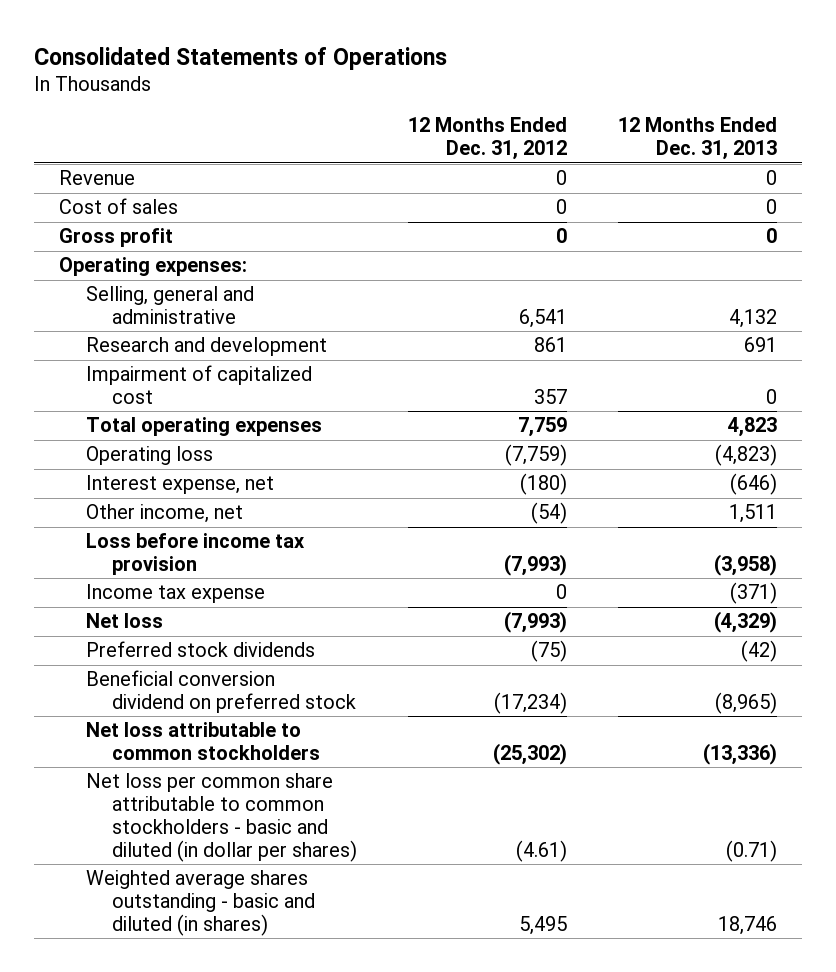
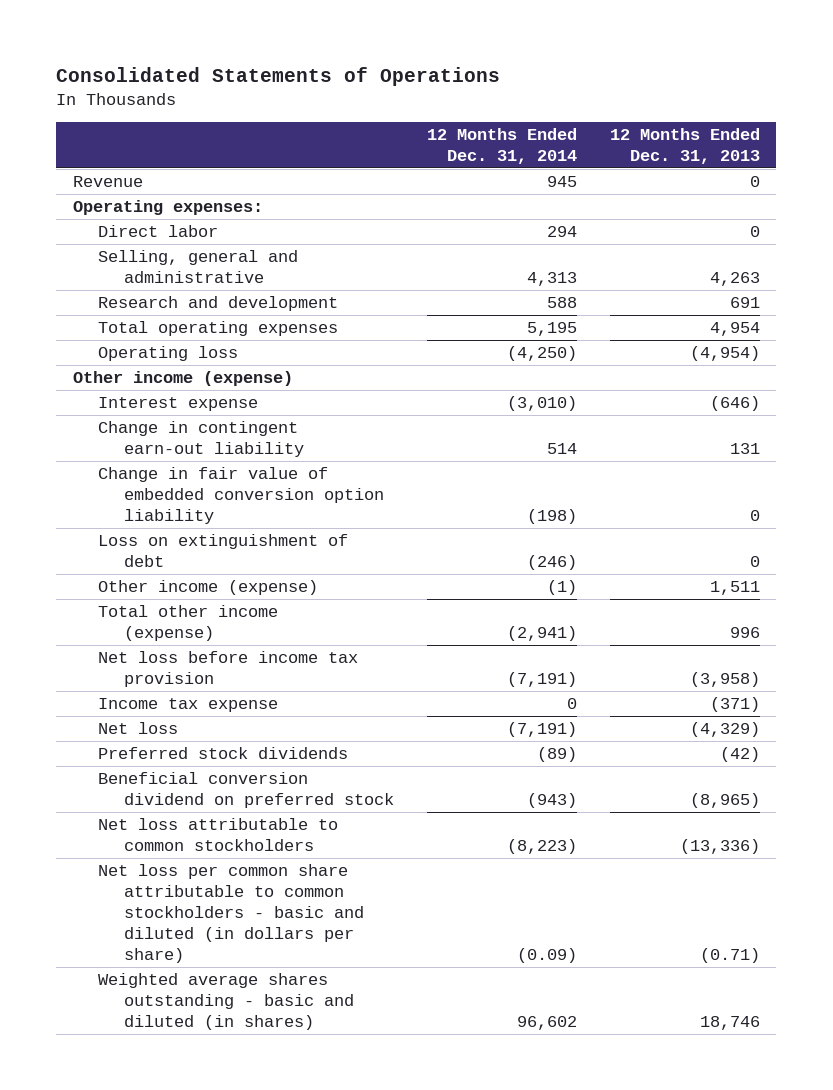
[407,117,567,161] 12 Months Ended Dec. 31, 2012 -> none
none -> [426,127,577,164] 12 Months Ended Dec. 31, 2014
[59,198,179,215] Cost of sales -> none
[59,228,174,248] Gross profit -> none
none -> [98,225,219,238] Direct labor
[728,309,777,329] 4,132 -> [709,272,760,287] 4,263
[85,365,312,405] Impairment of capitalized cost -> none
[727,417,777,438] 4,823 -> [709,322,760,337] 4,954
[714,444,777,467] (4,823) -> [689,346,760,362] (4,954)
none -> [72,371,293,387] Other income (expense)
[85,475,274,495] Interest expense, net -> [98,397,259,412] Interest expense
none -> [98,421,305,458] Change in contingent earn-out liability
none -> [98,467,385,525] Change in fair value of embedded conversion option liability
none -> [98,534,349,568] Loss on extinguishment of debt
[85,504,243,524] Other income, net -> [98,580,319,596] Other income (expense)
none -> [98,605,279,642] Total other income (expense)
[85,533,305,576] Loss before income tax provision -> [98,651,359,688] Net loss before income tax provision
[85,773,357,862] Net loss per common share attributable to common stockholders - basic and diluted (in dollar per shares) -> [98,864,365,964] Net loss per common share attributable to common stockholders - basic and diluted (in dollars per share)

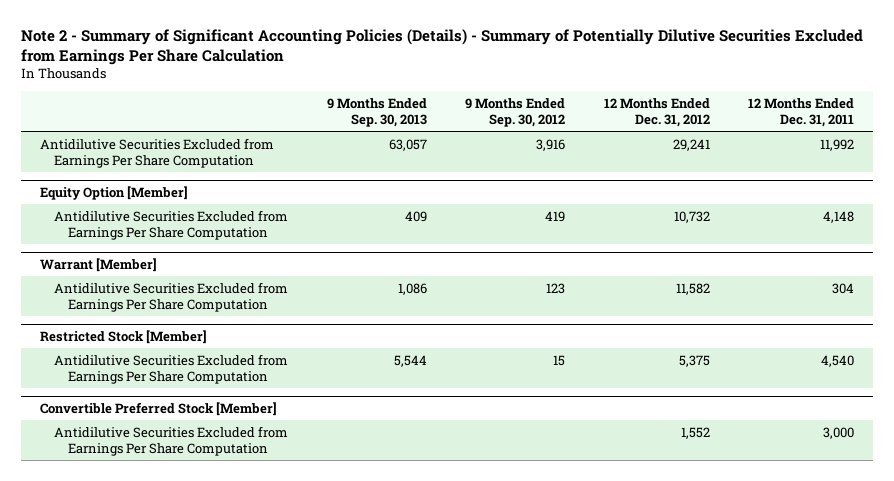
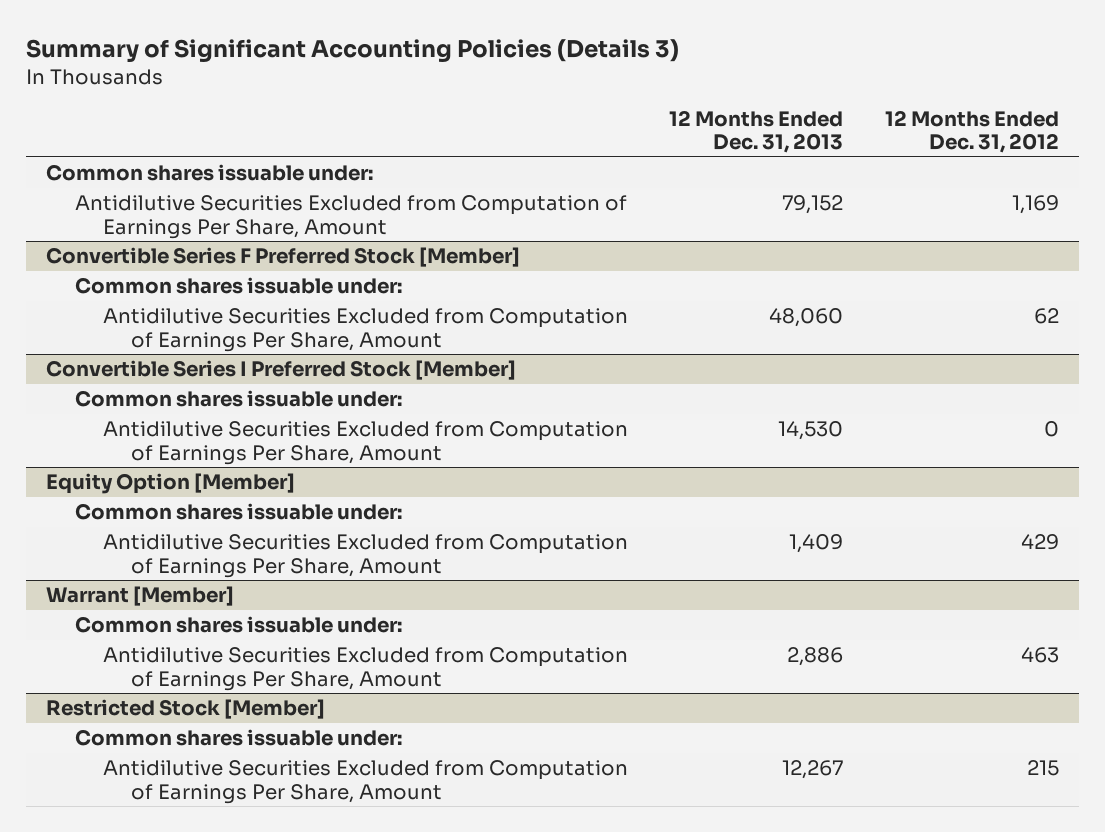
[20,28,863,65] Note 2 - Summary of Significant Accounting Policies (Details) - Summary of Potentially Dilutive Securities Excluded from Earnings Per Share Calculation -> [25,38,679,63] Summary of Significant Accounting Policies (Details 3)
[326,97,427,127] 9 Months Ended Sep. 30, 2013 -> none
[465,97,566,127] 9 Months Ended Sep. 30, 2012 -> none
[748,97,855,127] 12 Months Ended Dec. 31, 2011 -> none
none -> [669,109,844,154] 12 Months Ended Dec. 31, 2013
none -> [46,164,374,182] Common shares issuable under:
[39,137,274,168] Antidilutive Securities Excluded from Earnings Per Share Computation -> [74,195,627,239] Antidilutive Securities Excluded from Computation of Earnings Per Share, Amount
[672,138,710,151] 29,241 -> [1011,195,1059,215] 1,169
none -> [46,247,521,268] Convertible Series F Preferred Stock [Member]
none -> [74,277,402,295] Common shares issuable under:
none -> [103,308,629,352] Antidilutive Securities Excluded from Computation of Earnings Per Share, Amount
none -> [46,360,517,381] Convertible Series I Preferred Stock [Member]
none -> [74,390,402,408] Common shares issuable under:
none -> [103,421,629,465] Antidilutive Securities Excluded from Computation of Earnings Per Share, Amount
none -> [74,503,402,521] Common shares issuable under:
[54,209,289,240] Antidilutive Securities Excluded from Earnings Per Share Computation -> [103,534,629,578] Antidilutive Securities Excluded from Computation of Earnings Per Share, Amount
[673,210,710,223] 10,732 -> [1020,534,1059,551] 429
none -> [74,616,402,634] Common shares issuable under:
[54,281,289,312] Antidilutive Securities Excluded from Earnings Per Share Computation -> [103,647,629,691] Antidilutive Securities Excluded from Computation of Earnings Per Share, Amount
[675,282,710,295] 11,582 -> [1020,647,1059,664] 463
[39,401,277,416] Convertible Preferred Stock [Member] -> none
[54,425,289,456] Antidilutive Securities Excluded from Earnings Per Share Computation -> none
none -> [74,729,402,747] Common shares issuable under:
[54,353,289,384] Antidilutive Securities Excluded from Earnings Per Share Computation -> [103,760,629,804] Antidilutive Securities Excluded from Computation of Earnings Per Share, Amount
[678,354,710,367] 5,375 -> [1026,760,1059,777] 215

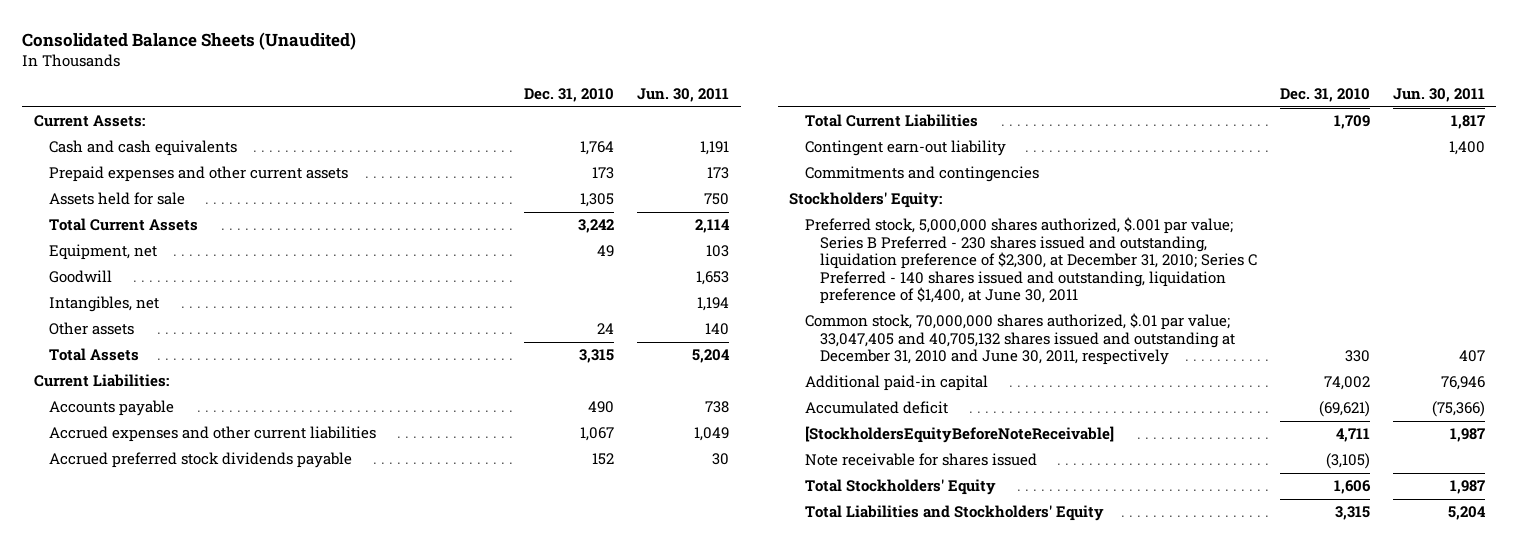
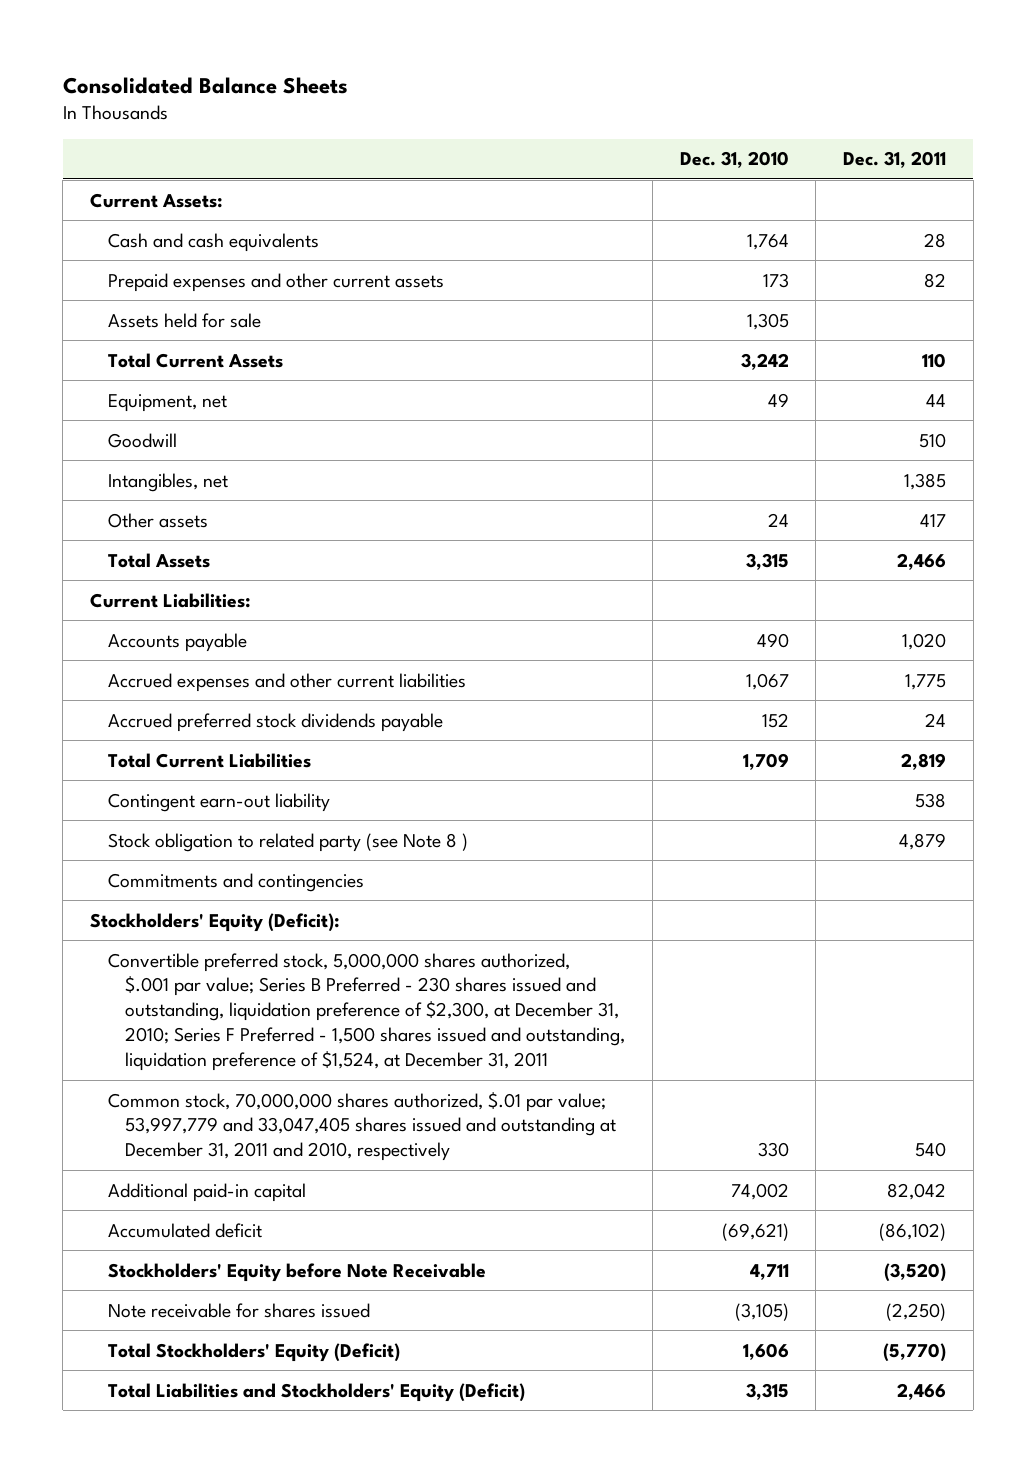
[22,31,357,50] Consolidated Balance Sheets (Unaudited) -> [62,76,348,94] Consolidated Balance Sheets
[637,88,730,103] Jun. 30, 2011 -> none
none -> [843,151,947,169] Dec. 31, 2011
none -> [107,832,468,852] Stock obligation to related party (see Note 8 )
[789,192,943,209] Stockholders' Equity: -> [90,912,341,932] Stockholders' Equity (Deficit):
[804,217,1258,305] Preferred stock, 5,000,000 shares authorized, $.001 par value; Series B Preferred - 230 shares issued and outstanding, liquidation preference of $2,300, at December 31, 2010; Series C Preferred - 140 shares issued and outstanding, liquidation preference of $1,400, at June 30, 2011 -> [107,952,625,1071] Convertible preferred stock, 5,000,000 shares authorized, $.001 par value; Series B Preferred - 230 shares issued and outstanding, liquidation preference of $2,300, at December 31, 2010; Series F Preferred - 1,500 shares issued and outstanding, liquidation preference of $1,524, at December 31, 2011
[804,313,1236,366] Common stock, 70,000,000 shares authorized, $.01 par value; 33,047,405 and 40,705,132 shares issued and outstanding at December 31, 2010 and June 30, 2011, respectively -> [107,1091,616,1162] Common stock, 70,000,000 shares authorized, $.01 par value; 53,997,779 and 33,047,405 shares issued and outstanding at December 31, 2011 and 2010, respectively
[804,426,1114,444] [StockholdersEquityBeforeNoteReceivable] -> [107,1262,486,1282] Stockholders' Equity before Note Receivable
[804,479,996,496] Total Stockholders' Equity -> [107,1342,400,1362] Total Stockholders' Equity (Deficit)
[804,505,1104,522] Total Liabilities and Stockholders' Equity -> [107,1382,525,1402] Total Liabilities and Stockholders' Equity (Deficit)

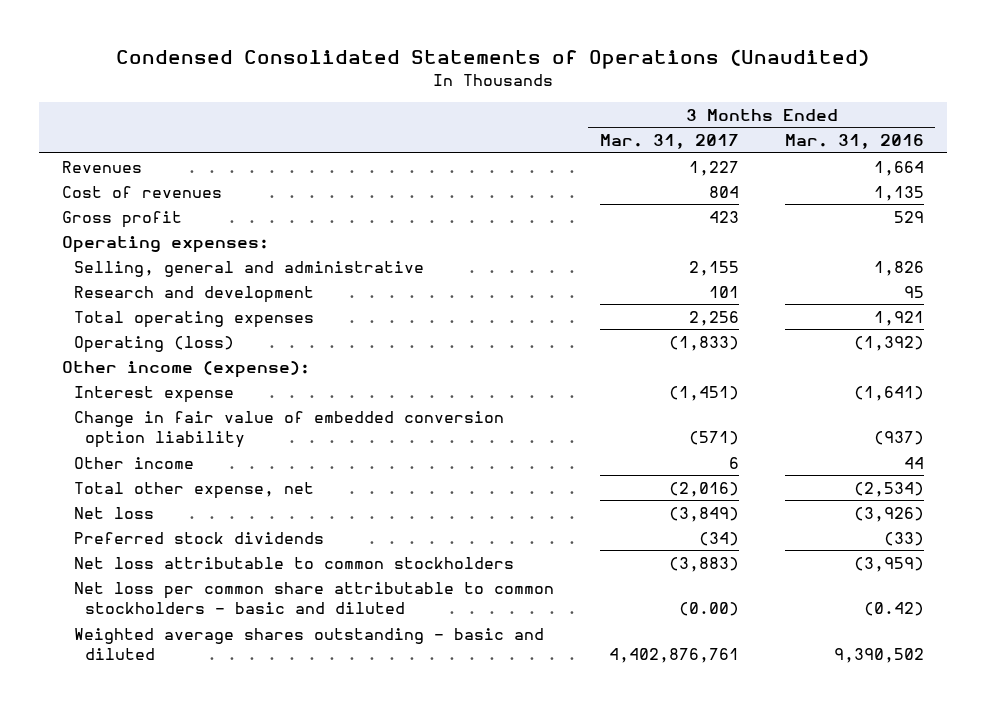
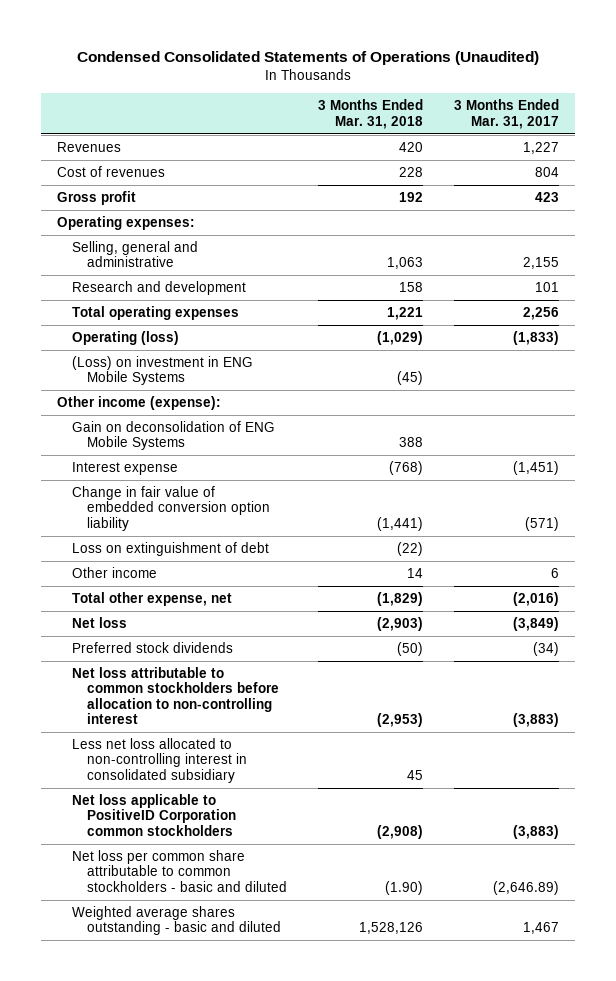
[784,134,924,150] Mar. 31, 2016 -> none
none -> [317,99,423,129] 3 Months Ended Mar. 31, 2018
none -> [71,355,253,386] (Loss) on investment in ENG Mobile Systems
none -> [71,420,275,451] Gain on deconsolidation of ENG Mobile Systems
none -> [71,541,269,556] Loss on extinguishment of debt
[73,556,514,569] Net loss attributable to common stockholders -> [71,666,279,725] Net loss attributable to common stockholders before allocation to non-controlling interest
none -> [71,737,247,783] Less net loss allocated to non-controlling interest in consolidated subsidiary
none -> [71,793,236,836] Net loss applicable to PositiveID Corporation common stockholders
[678,602,739,617] (0.00) -> [493,880,560,895] (2,646.89)
[608,648,739,664] 4,402,876,761 -> [523,922,560,935] 1,467

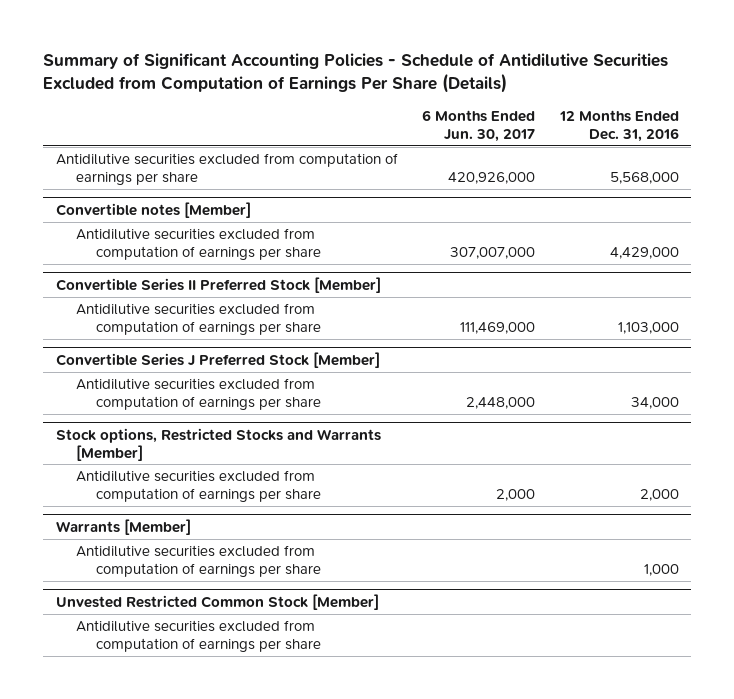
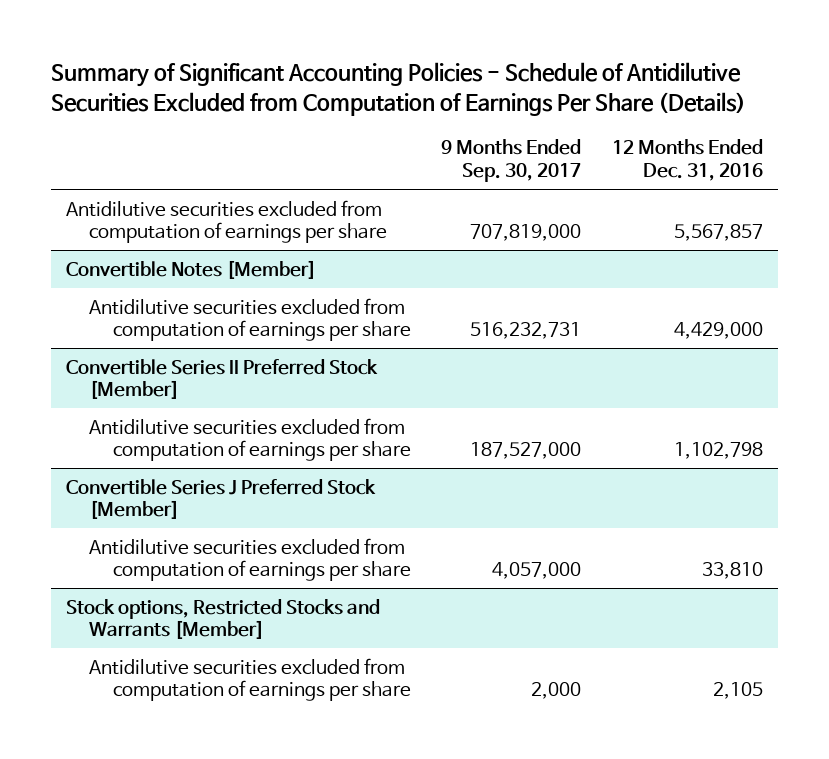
[422,110,536,142] 6 Months Ended Jun. 30, 2017 -> none
none -> [441,139,582,183] 9 Months Ended Sep. 30, 2017
[609,171,679,184] 5,568,000 -> [673,224,763,242] 5,567,857
[55,201,251,218] Convertible notes [Member] -> [66,259,317,279] Convertible Notes [Member]
[617,321,679,334] 1,103,000 -> [673,442,763,460] 1,102,798
[630,396,679,409] 34,000 -> [701,562,763,580] 33,810
[55,518,191,535] Warrants [Member] -> none
[75,544,322,577] Antidilutive securities excluded from computation of earnings per share -> none
[55,593,379,610] Unvested Restricted Common Stock [Member] -> none
[75,619,322,652] Antidilutive securities excluded from computation of earnings per share -> none
[639,488,679,501] 2,000 -> [712,682,763,700] 2,105

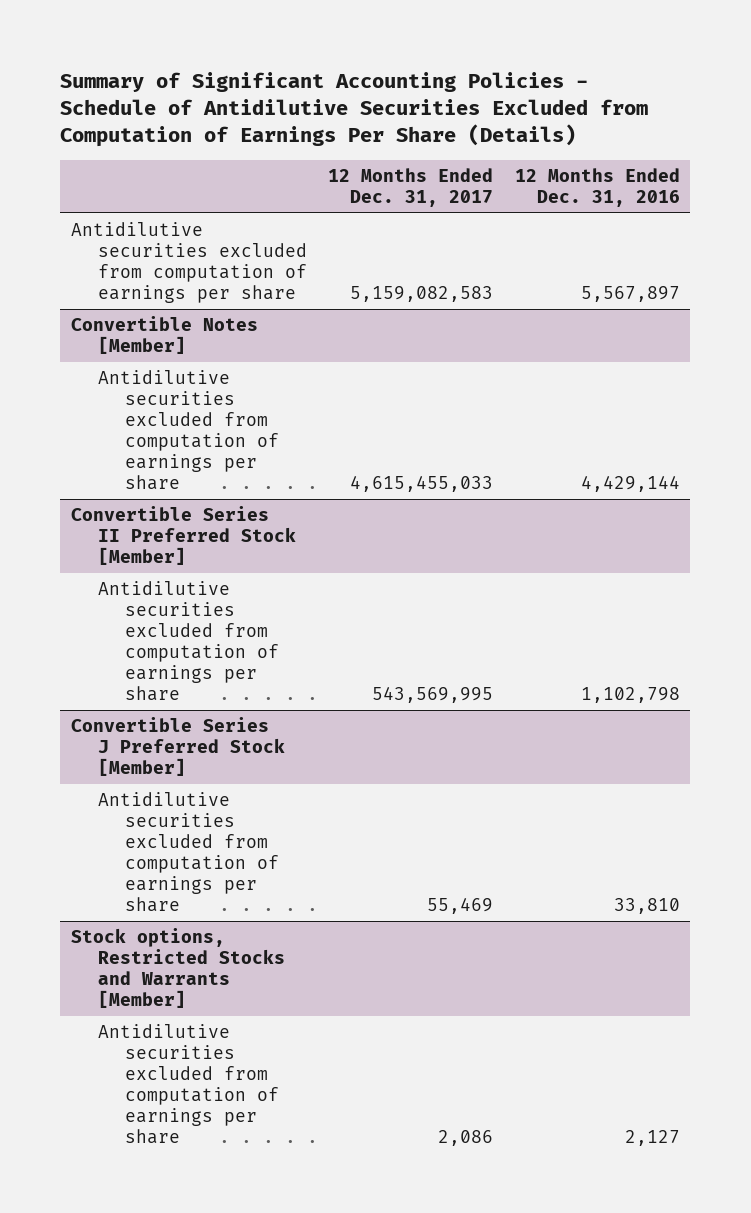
[441,139,582,183] 9 Months Ended Sep. 30, 2017 -> none
none -> [328,168,494,208] 12 Months Ended Dec. 31, 2017
[673,224,763,242] 5,567,857 -> [580,285,680,302] 5,567,897
[673,322,763,340] 4,429,000 -> [580,474,680,492] 4,429,144
[712,682,763,700] 2,105 -> [624,1129,680,1146] 2,127

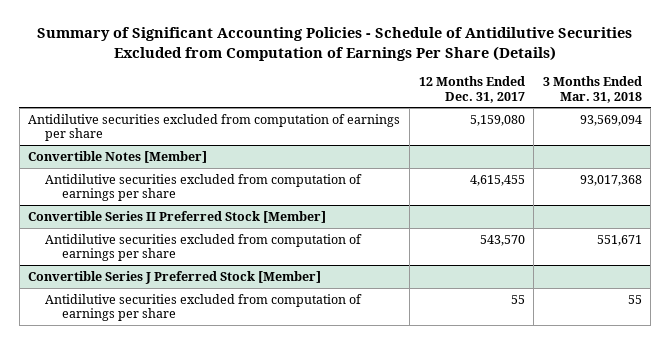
[514,168,680,208] 12 Months Ended Dec. 31, 2016 -> none
none -> [542,75,642,103] 3 Months Ended Mar. 31, 2018
[350,285,494,302] 5,159,082,583 -> [469,114,525,126] 5,159,080
[350,474,494,492] 4,615,455,033 -> [469,174,525,186] 4,615,455
[372,685,494,703] 543,569,995 -> [479,234,525,246] 543,570
[71,928,285,1008] Stock options, Restricted Stocks and Warrants [Member] -> none
[97,1024,279,1144] Antidilutive securities excluded from computation of earnings per share -> none
[427,896,494,914] 55,469 -> [510,294,525,304] 55

